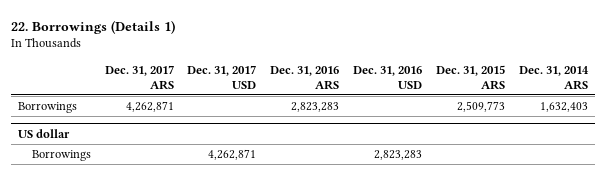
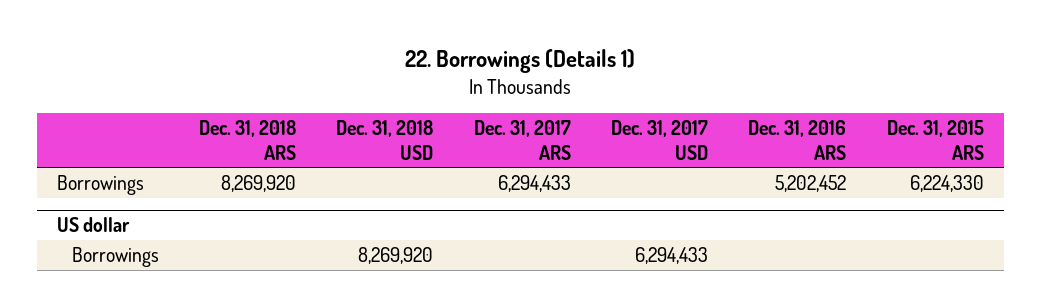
[353,65,423,89] Dec. 31, 2016 USD -> none
[518,65,589,90] Dec. 31, 2014 ARS -> none
none -> [199,120,297,160] Dec. 31, 2018 ARS
none -> [336,120,434,160] Dec. 31, 2018 USD
[125,101,174,113] 4,262,871 -> [497,175,571,193] 6,294,433
[291,102,340,113] 2,823,283 -> [775,175,847,193] 5,202,452
[456,101,505,113] 2,509,773 -> [909,175,984,193] 6,224,330
[208,149,257,161] 4,262,871 -> [635,247,709,265] 6,294,433

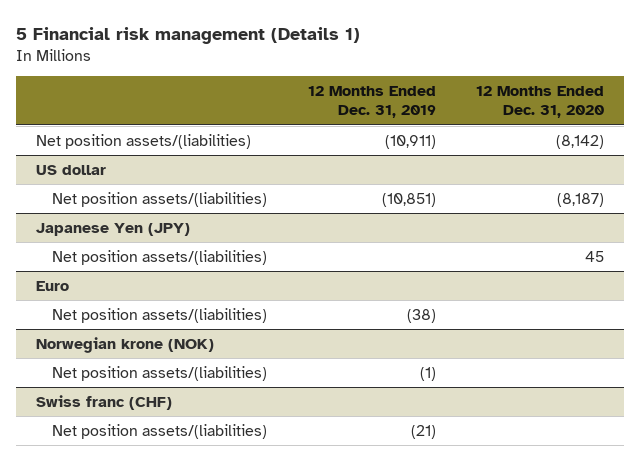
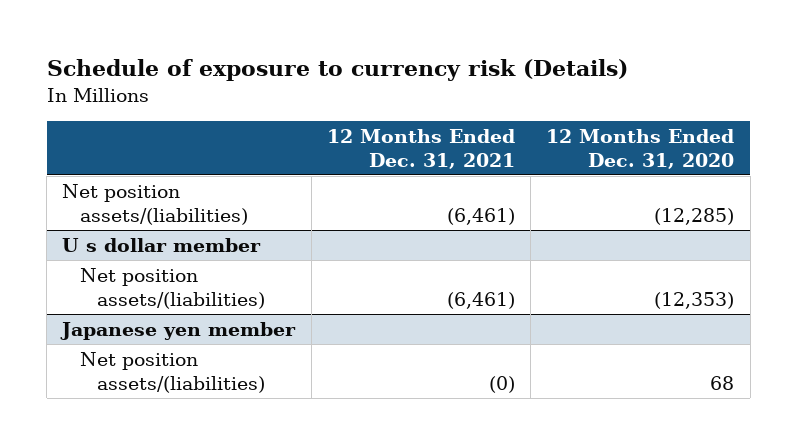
[16,27,361,45] 5 Financial risk management (Details 1) -> [46,59,628,82] Schedule of exposure to currency risk (Details)
[307,86,436,119] 12 Months Ended Dec. 31, 2019 -> none
none -> [326,128,515,169] 12 Months Ended Dec. 31, 2021
[36,280,70,291] Euro -> none
[52,307,268,323] Net position assets/(liabilities) -> none
[36,336,215,353] Norwegian krone (NOK) -> none
[52,365,268,381] Net position assets/(liabilities) -> none
[36,394,173,410] Swiss franc (CHF) -> none
[52,423,268,439] Net position assets/(liabilities) -> none
[556,134,605,149] (8,142) -> [654,208,735,226] (12,285)
[36,164,107,175] US dollar -> [62,237,262,252] U s dollar member
[557,192,605,207] (8,187) -> [654,292,735,310] (12,353)
[36,222,191,236] Japanese Yen (JPY) -> [60,321,297,340] Japanese yen member
[585,250,605,262] 45 -> [710,376,735,391] 68

